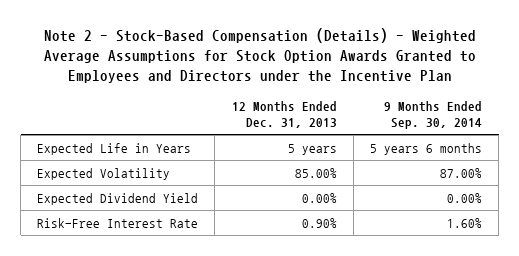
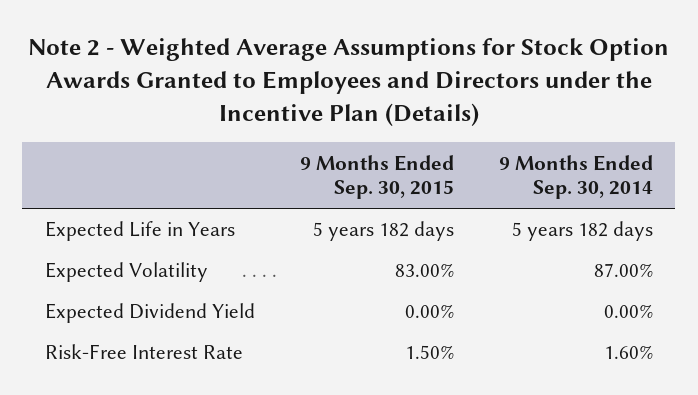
[43,28,476,84] Note 2 - Stock-Based Compensation (Details) - Weighted Average Assumptions for Stock Option Awards Granted to Employees and Directors under the Incentive Plan -> [27,38,669,126] Note 2 - Weighted Average Assumptions for Stock Option Awards Granted to Employees and Directors under the Incentive Plan (Details)
[231,100,337,128] 12 Months Ended Dec. 31, 2013 -> none
none -> [299,154,454,200] 9 Months Ended Sep. 30, 2015
[369,142,482,155] 5 years 6 months -> [511,221,653,242] 5 years 182 days

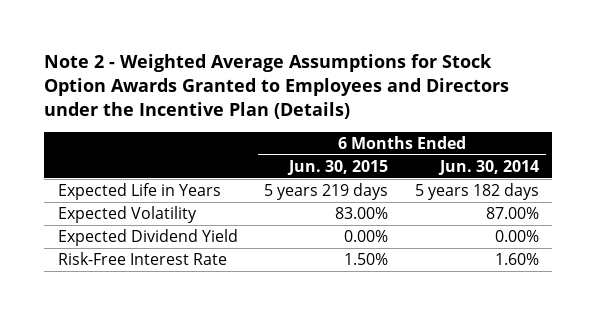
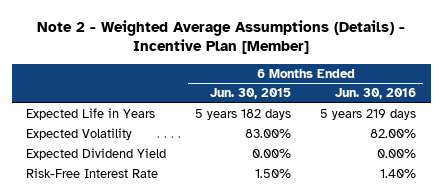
[44,54,510,120] Note 2 - Weighted Average Assumptions for Stock Option Awards Granted to Employees and Directors under the Incentive Plan (Details) -> [37,19,406,55] Note 2 - Weighted Average Assumptions (Details) - Incentive Plan [Member]
[437,159,539,175] Jun. 30, 2014 -> none
none -> [335,88,417,100] Jun. 30, 2016
[264,183,389,201] 5 years 219 days -> [195,109,292,121] 5 years 182 days

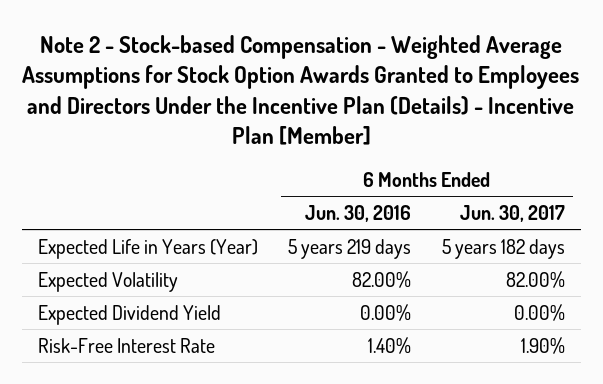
[37,19,406,55] Note 2 - Weighted Average Assumptions (Details) - Incentive Plan [Member] -> [22,34,580,146] Note 2 - Stock-based Compensation - Weighted Average Assumptions for Stock Option Awards Granted to Employees and Directors Under the Incentive Plan (Details) - Incentive Plan [Member]
[210,88,292,100] Jun. 30, 2015 -> none
none -> [460,205,566,223] Jun. 30, 2017
[26,108,156,121] Expected Life in Years -> [37,238,258,259] Expected Life in Years (Year)

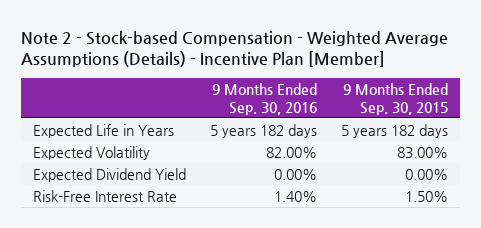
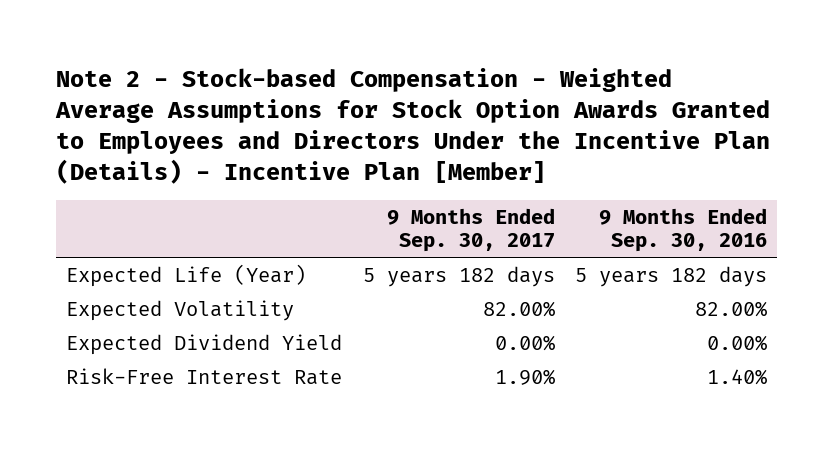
[21,30,449,68] Note 2 - Stock-based Compensation - Weighted Average Assumptions (Details) - Incentive Plan [Member] -> [55,68,771,185] Note 2 - Stock-based Compensation - Weighted Average Assumptions for Stock Option Awards Granted to Employees and Directors Under the Incentive Plan (Details) - Incentive Plan [Member]
[343,83,449,115] 9 Months Ended Sep. 30, 2015 -> none
none -> [386,208,555,253] 9 Months Ended Sep. 30, 2017
[33,124,175,139] Expected Life in Years -> [66,263,307,287] Expected Life (Year)

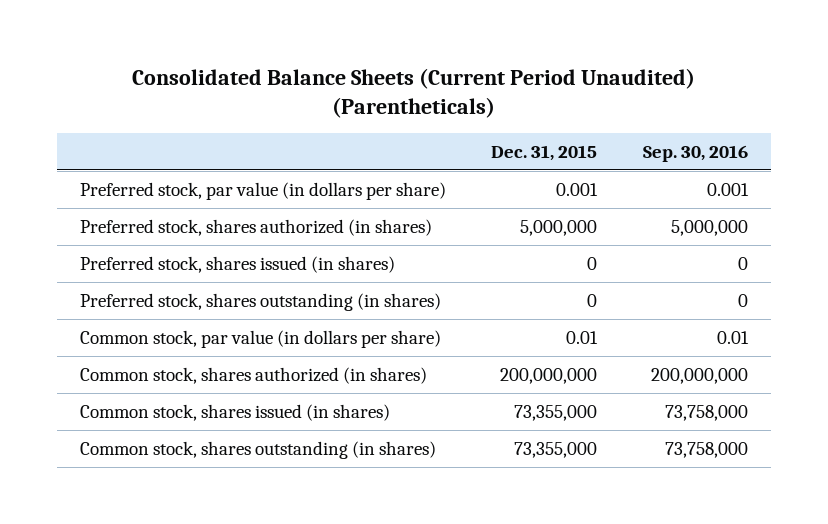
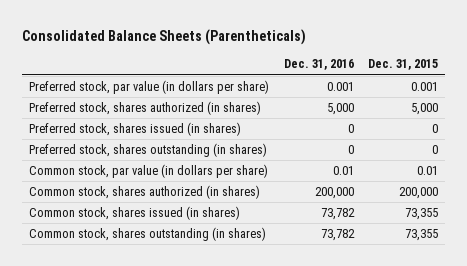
[131,68,695,119] Consolidated Balance Sheets (Current Period Unaudited) (Parentheticals) -> [22,29,307,46] Consolidated Balance Sheets (Parentheticals)
[642,144,748,162] Sep. 30, 2016 -> none
none -> [283,59,354,71] Dec. 31, 2016
[520,219,598,236] 5,000,000 -> [410,102,438,115] 5,000
[500,367,598,384] 200,000,000 -> [398,186,438,199] 200,000
[514,404,598,421] 73,355,000 -> [404,207,438,220] 73,355
[514,441,598,458] 73,355,000 -> [404,228,438,241] 73,355

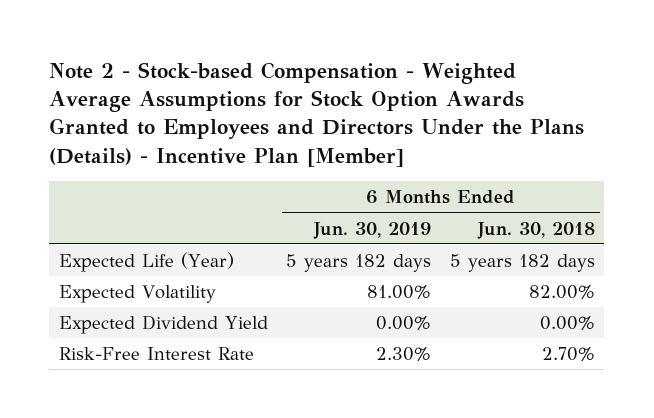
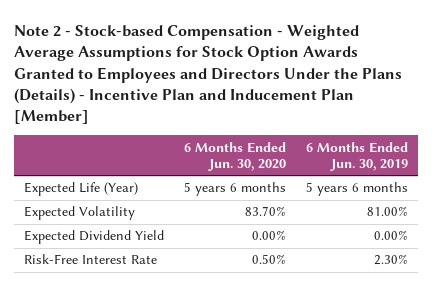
[49,61,585,167] Note 2 - Stock-based Compensation - Weighted Average Assumptions for Stock Option Awards Granted to Employees and Directors Under the Plans (Details) - Incentive Plan [Member] -> [14,24,403,125] Note 2 - Stock-based Compensation - Weighted Average Assumptions for Stock Option Awards Granted to Employees and Directors Under the Plans (Details) - Incentive Plan and Inducement Plan [Member]
[476,221,595,239] Jun. 30, 2018 -> none
none -> [184,141,287,172] 6 Months Ended Jun. 30, 2020
[286,254,432,273] 5 years 182 days -> [306,182,409,197] 5 years 6 months

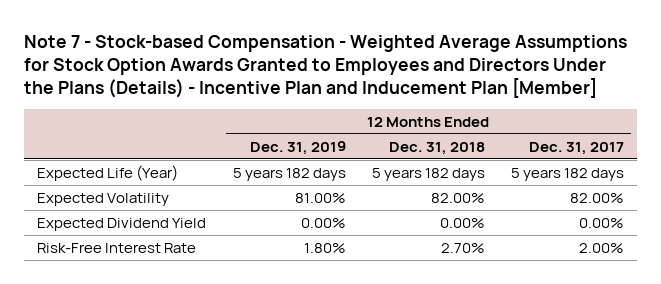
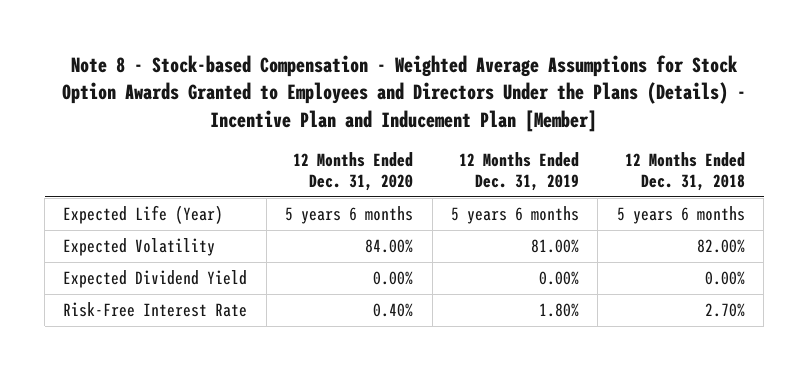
[24,34,628,99] Note 7 - Stock-based Compensation - Weighted Average Assumptions for Stock Option Awards Granted to Employees and Directors Under the Plans (Details) - Incentive Plan and Inducement Plan [Member] -> [62,54,747,132] Note 8 - Stock-based Compensation - Weighted Average Assumptions for Stock Option Awards Granted to Employees and Directors Under the Plans (Details) - Incentive Plan and Inducement Plan [Member]
[528,141,624,155] Dec. 31, 2017 -> none
none -> [293,152,414,192] 12 Months Ended Dec. 31, 2020
[232,167,346,181] 5 years 182 days -> [450,205,579,224] 5 years 6 months
[371,167,485,181] 5 years 182 days -> [616,205,745,224] 5 years 6 months

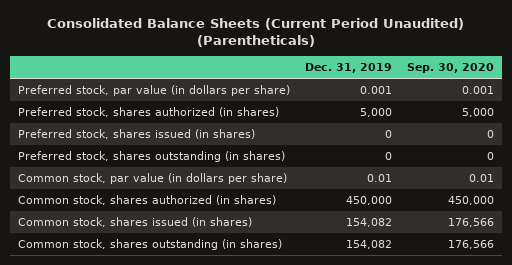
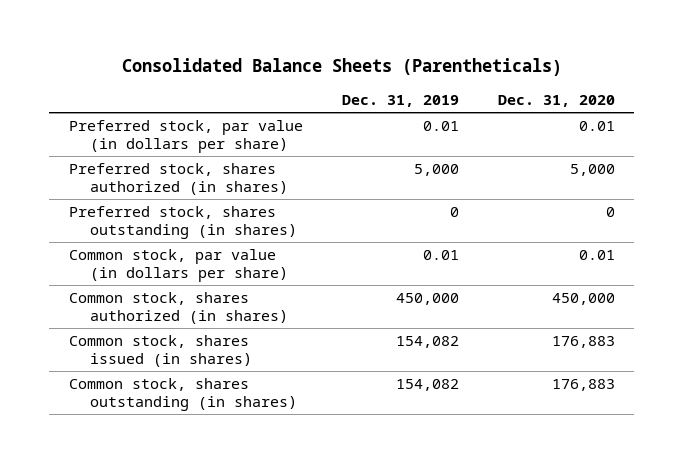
[47,17,465,47] Consolidated Balance Sheets (Current Period Unaudited) (Parentheticals) -> [121,57,562,76] Consolidated Balance Sheets (Parentheticals)
[407,63,495,74] Sep. 30, 2020 -> none
none -> [497,94,615,107] Dec. 31, 2020
[360,86,393,95] 0.001 -> [422,121,459,132] 0.01
[17,129,255,140] Preferred stock, shares issued (in shares) -> none

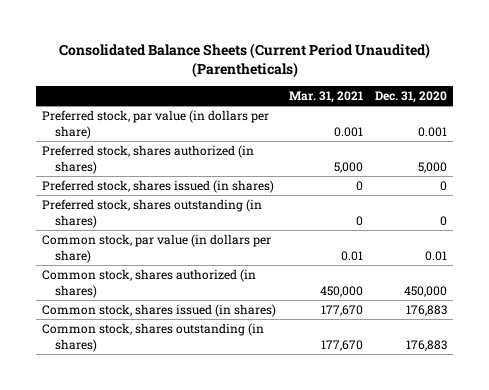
[121,57,562,76] Consolidated Balance Sheets (Parentheticals) -> [58,42,430,78] Consolidated Balance Sheets (Current Period Unaudited) (Parentheticals)
[341,94,459,107] Dec. 31, 2019 -> none
none -> [288,90,363,103] Mar. 31, 2021
[578,121,615,132] 0.01 -> [417,126,447,137] 0.001
none -> [42,180,275,194] Preferred stock, shares issued (in shares)

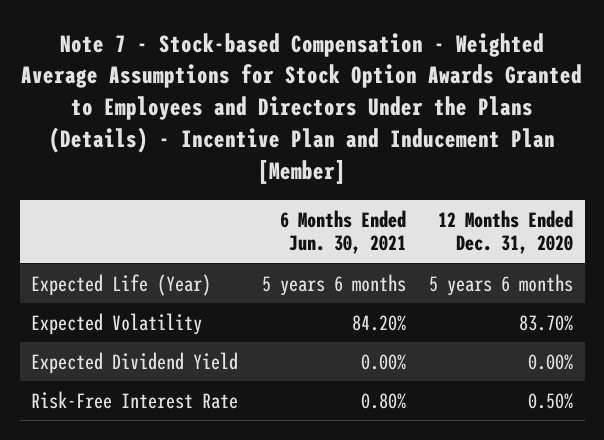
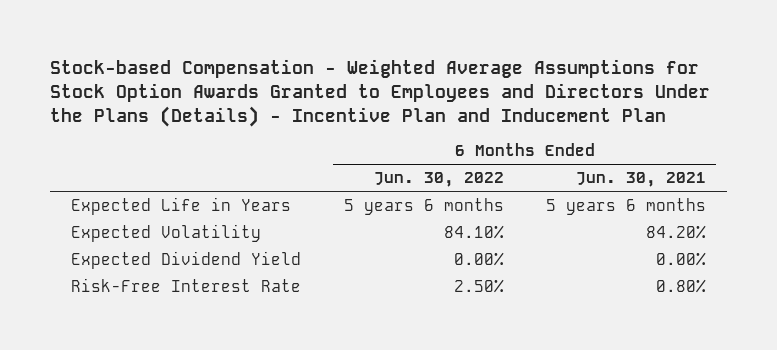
[21,32,583,185] Note 7 - Stock-based Compensation - Weighted Average Assumptions for Stock Option Awards Granted to Employees and Directors Under the Plans (Details) - Incentive Plan and Inducement Plan [Member] -> [50,59,711,127] Stock-based Compensation - Weighted Average Assumptions for Stock Option Awards Granted to Employees and Directors Under the Plans (Details) - Incentive Plan and Inducement Plan
[437,209,573,255] 12 Months Ended Dec. 31, 2020 -> none
none -> [373,172,504,188] Jun. 30, 2022
[31,273,212,296] Expected Life (Year) -> [71,196,292,215] Expected Life in Years

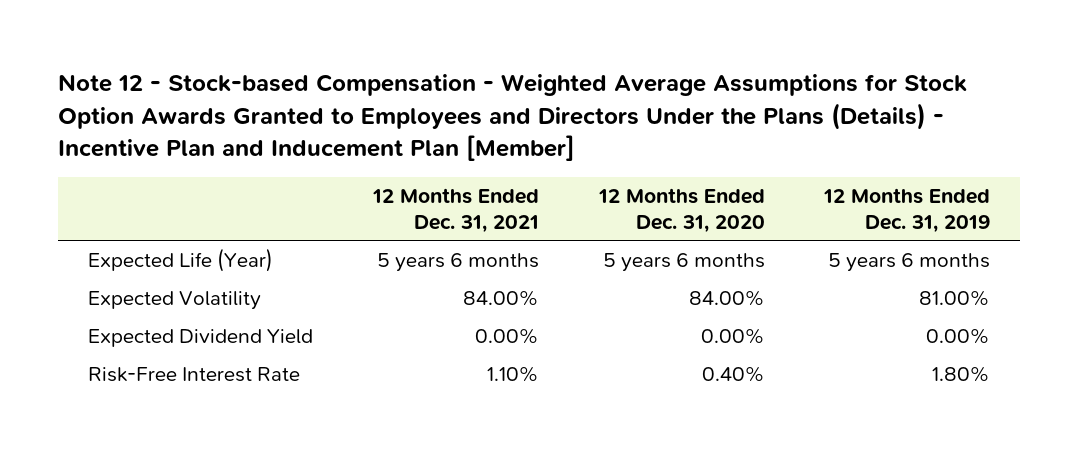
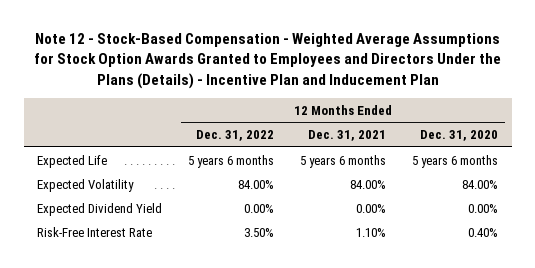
[58,73,968,162] Note 12 - Stock-based Compensation - Weighted Average Assumptions for Stock Option Awards Granted to Employees and Directors Under the Plans (Details) - Incentive Plan and Inducement Plan [Member] -> [33,33,501,89] Note 12 - Stock-Based Compensation - Weighted Average Assumptions for Stock Option Awards Granted to Employees and Directors Under the Plans (Details) - Incentive Plan and Inducement Plan
[823,188,991,233] 12 Months Ended Dec. 31, 2019 -> none
none -> [195,130,274,142] Dec. 31, 2022
[88,248,274,273] Expected Life (Year) -> [36,154,107,168] Expected Life

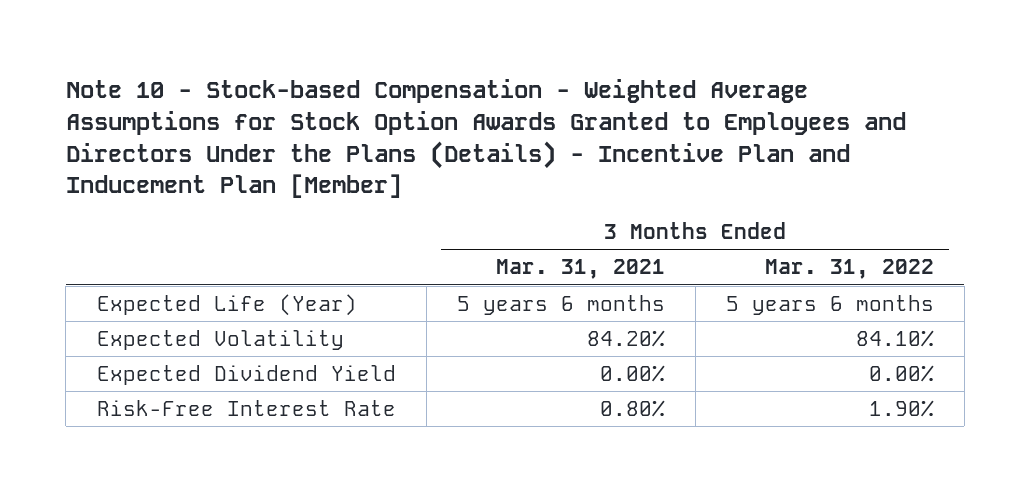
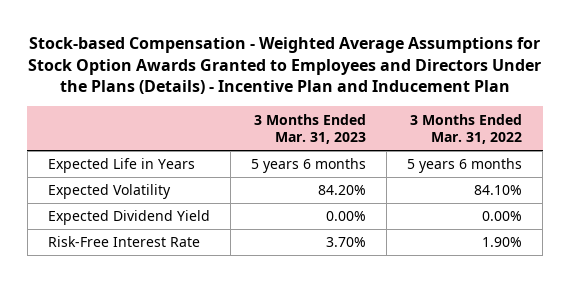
[65,78,906,199] Note 10 - Stock-based Compensation - Weighted Average Assumptions for Stock Option Awards Granted to Employees and Directors Under the Plans (Details) - Incentive Plan and Inducement Plan [Member] -> [27,36,541,95] Stock-based Compensation - Weighted Average Assumptions for Stock Option Awards Granted to Employees and Directors Under the Plans (Details) - Incentive Plan and Inducement Plan
[495,259,665,280] Mar. 31, 2021 -> none
none -> [253,113,366,144] 3 Months Ended Mar. 31, 2023
[96,293,357,316] Expected Life (Year) -> [47,158,195,174] Expected Life in Years

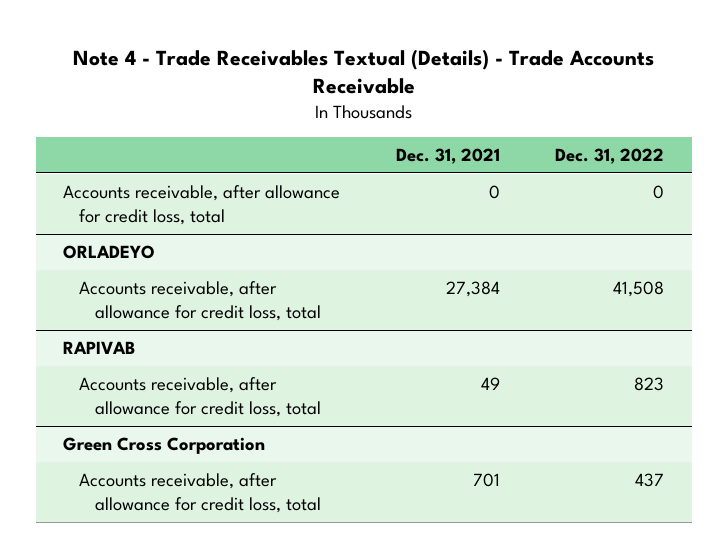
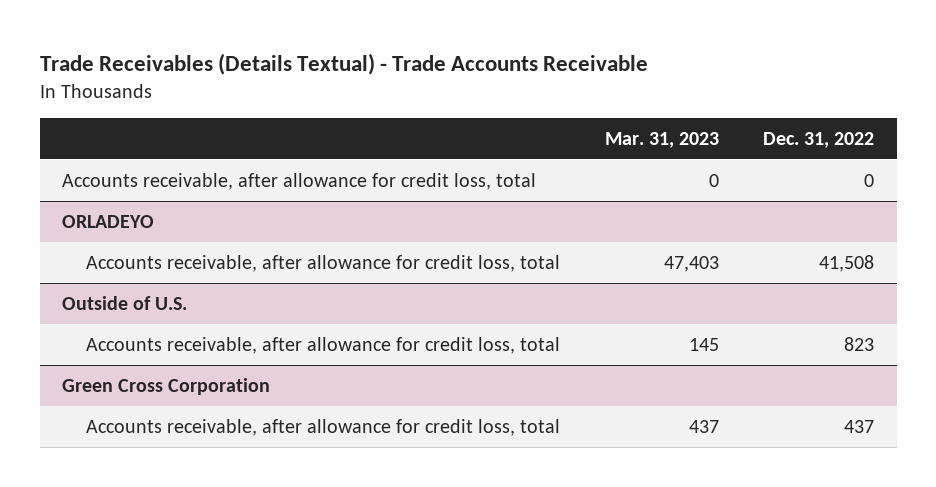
[72,48,654,95] Note 4 - Trade Receivables Textual (Details) - Trade Accounts Receivable -> [39,52,648,75] Trade Receivables (Details Textual) - Trade Accounts Receivable
[395,147,500,164] Dec. 31, 2021 -> none
none -> [604,131,719,148] Mar. 31, 2023
[63,341,136,355] RAPIVAB -> [61,295,187,310] Outside of U.S.

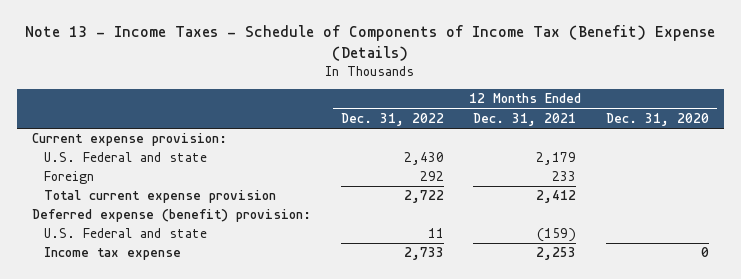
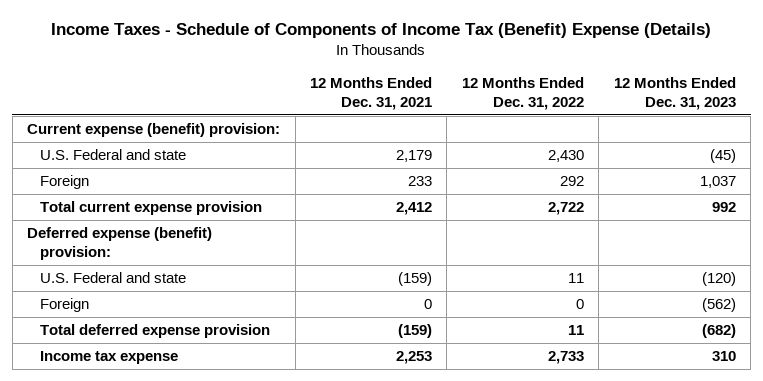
[25,25,716,61] Note 13 - Income Taxes - Schedule of Components of Income Tax (Benefit) Expense (Details) -> [51,23,712,39] Income Taxes - Schedule of Components of Income Tax (Benefit) Expense (Details)
[606,112,710,126] Dec. 31, 2020 -> none
none -> [613,77,736,110] 12 Months Ended Dec. 31, 2023
[31,133,227,147] Current expense provision: -> [27,123,281,138] Current expense (benefit) provision:
none -> [39,298,89,313] Foreign
none -> [39,324,270,339] Total deferred expense provision

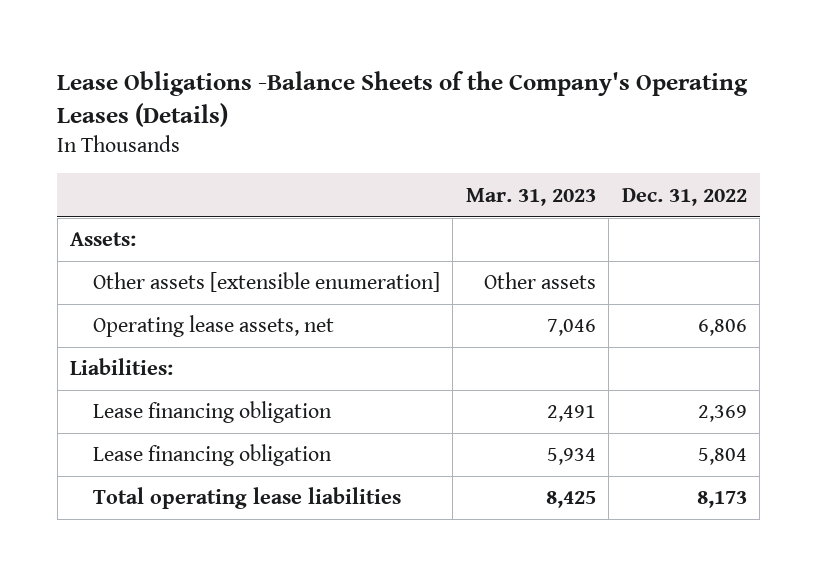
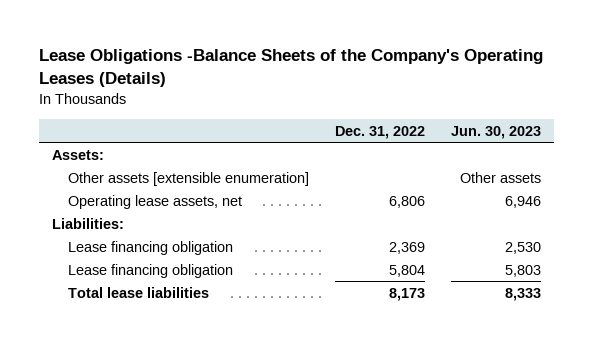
[465,187,596,206] Mar. 31, 2023 -> none
none -> [451,125,542,139] Jun. 30, 2023
[93,487,402,510] Total operating lease liabilities -> [67,286,209,298] Total lease liabilities

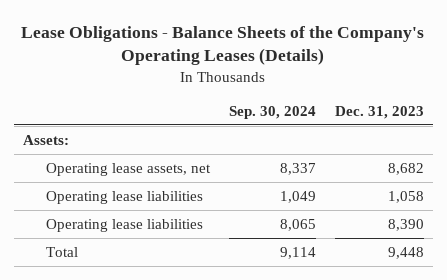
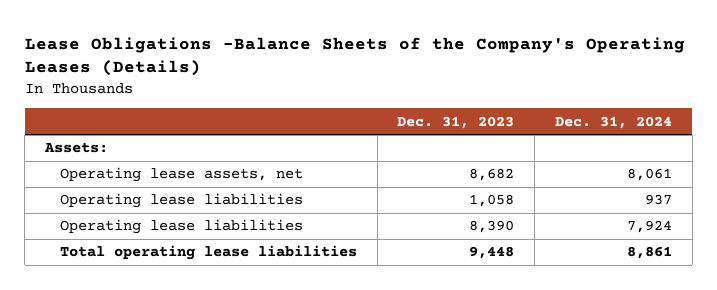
[21,25,425,66] Lease Obligations - Balance Sheets of the Company's Operating Leases (Details) -> [24,36,685,77] Lease Obligations -Balance Sheets of the Company's Operating Leases (Details)
[228,105,316,119] Sep. 30, 2024 -> none
none -> [554,115,672,129] Dec. 31, 2024
[45,247,78,258] Total -> [59,245,357,261] Total operating lease liabilities

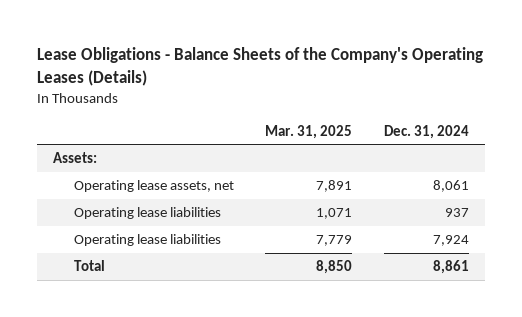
[24,36,685,77] Lease Obligations -Balance Sheets of the Company's Operating Leases (Details) -> [37,47,484,86] Lease Obligations - Balance Sheets of the Company's Operating Leases (Details)
[397,115,515,129] Dec. 31, 2023 -> none
none -> [265,124,353,139] Mar. 31, 2025
[59,245,357,261] Total operating lease liabilities -> [73,260,105,272] Total

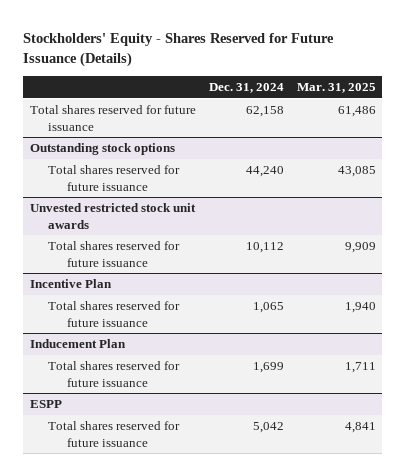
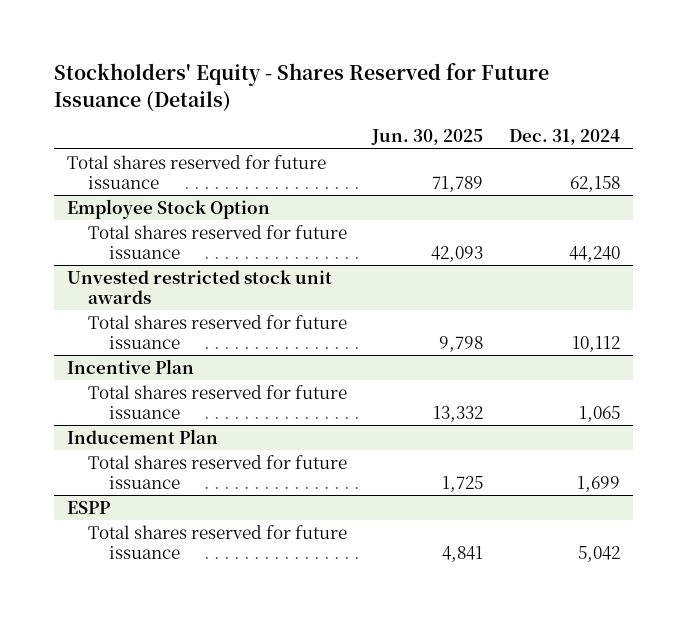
[296,82,376,93] Mar. 31, 2025 -> none
none -> [371,129,484,146] Jun. 30, 2025
[29,143,175,156] Outstanding stock options -> [66,198,270,219] Employee Stock Option

